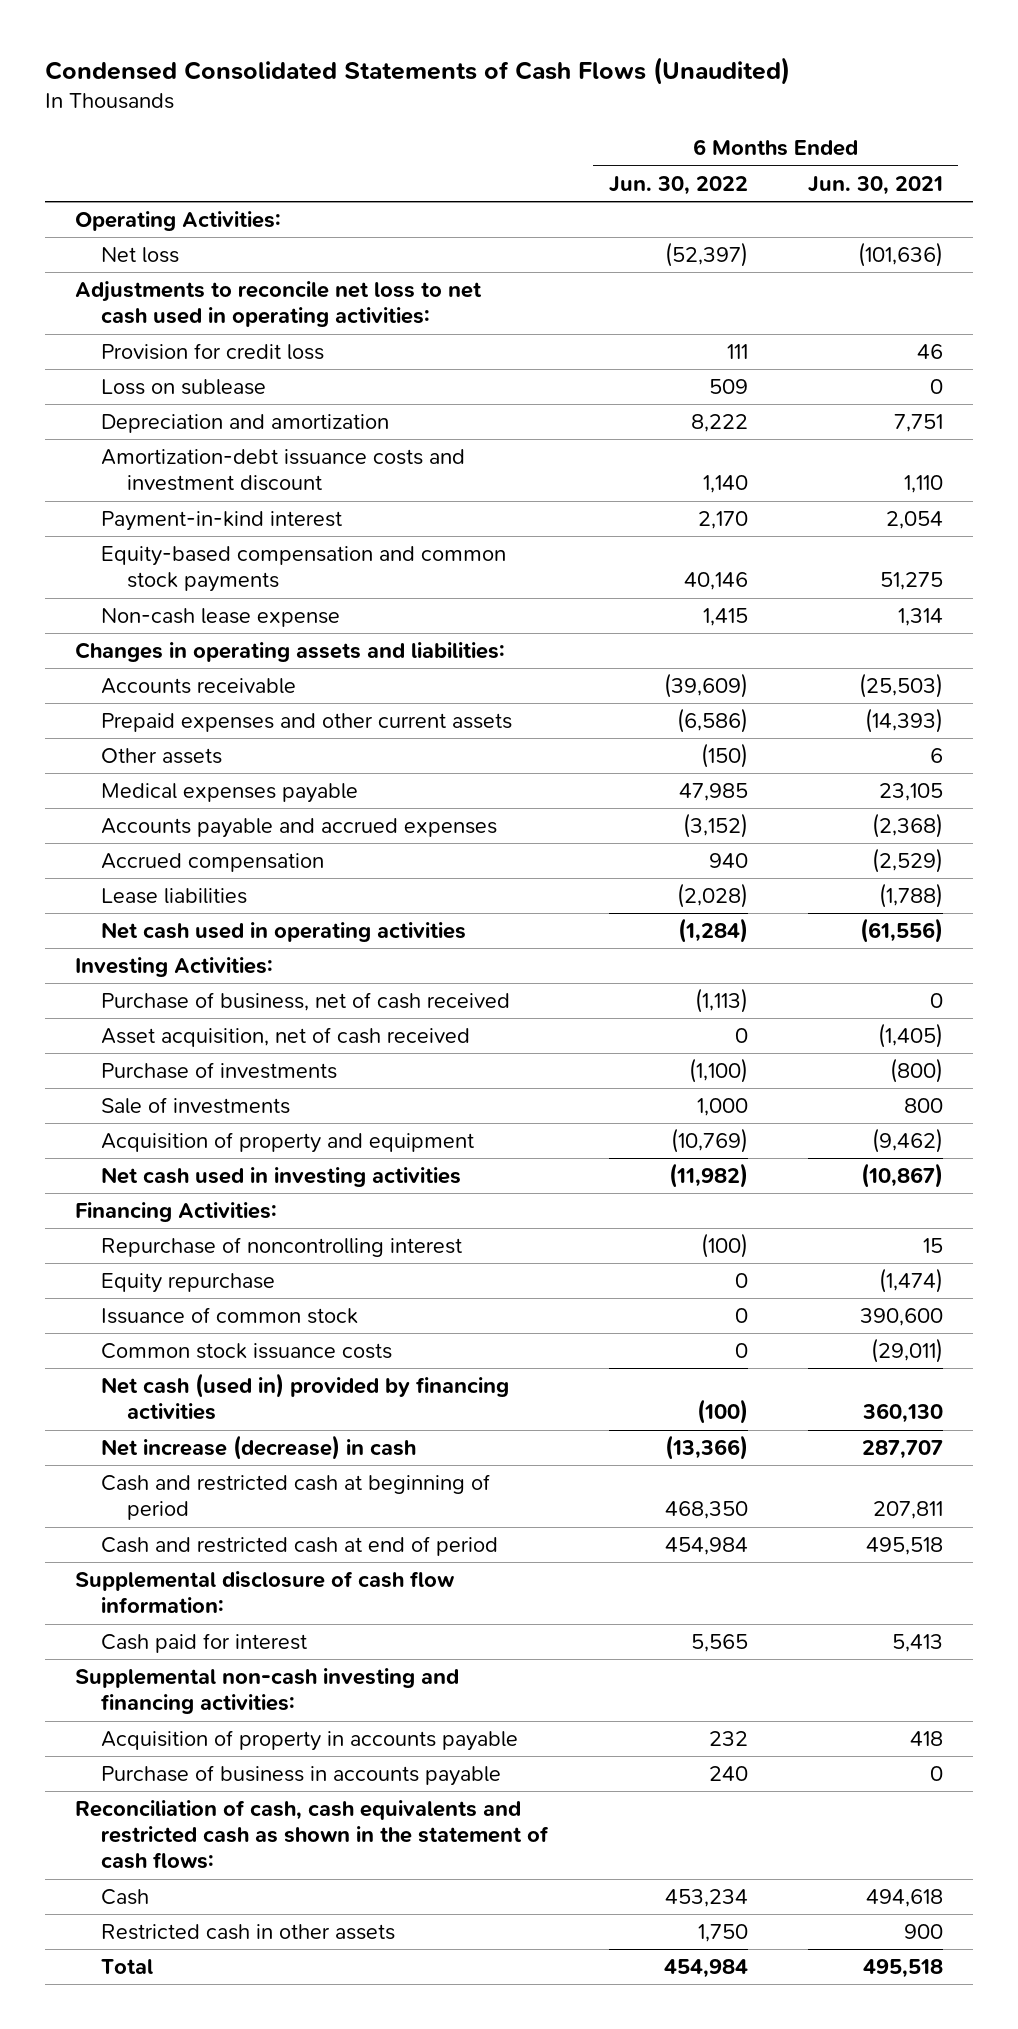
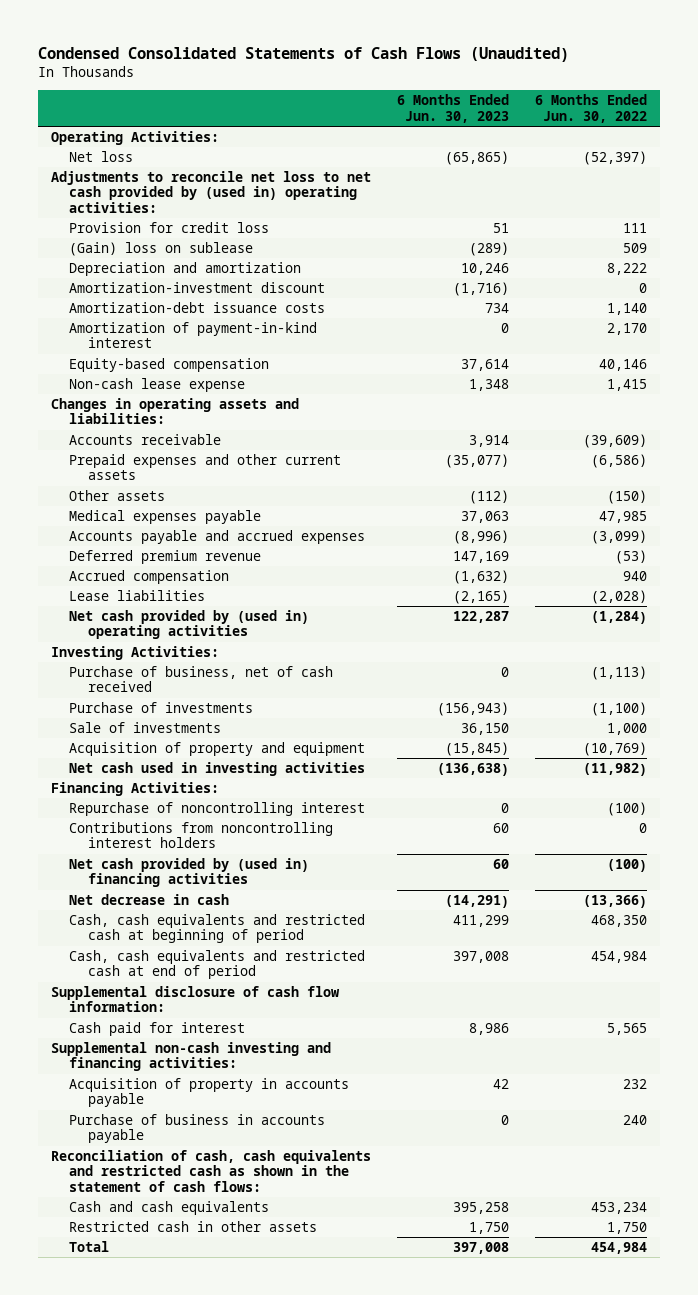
[808,175,944,195] Jun. 30, 2021 -> none
none -> [396,94,509,123] 6 Months Ended Jun. 30, 2023
[75,281,483,328] Adjustments to reconcile net loss to net cash used in operating activities: -> [50,170,371,214] Adjustments to reconcile net loss to net cash provided by (used in) operating activities:
[101,379,267,396] Loss on sublease -> [69,241,254,256] (Gain) loss on sublease
none -> [69,281,326,293] Amortization-investment discount
[101,449,466,492] Amortization-debt issuance costs and investment discount -> [69,301,326,313] Amortization-debt issuance costs
[101,511,343,532] Payment-in-kind interest -> [69,321,318,349] Amortization of payment-in-kind interest
[101,546,507,593] Equity-based compensation and common stock payments -> [69,357,270,372] Equity-based compensation
[682,813,748,839] (3,152) -> [590,529,647,544] (3,099)
none -> [69,549,262,564] Deferred premium revenue
[101,922,467,943] Net cash used in operating activities -> [69,609,310,640] Net cash provided by (used in) operating activities
[101,1027,471,1048] Asset acquisition, net of cash received -> none
[101,1273,276,1294] Equity repurchase -> none
[101,1307,359,1325] Issuance of common stock -> none
[101,1343,393,1360] Common stock issuance costs -> none
none -> [69,821,334,849] Contributions from noncontrolling interest holders
[101,1373,510,1421] Net cash (used in) provided by financing activities -> [69,857,310,888] Net cash provided by (used in) financing activities
[101,1435,417,1461] Net increase (decrease) in cash -> [69,893,230,905] Net decrease in cash
[101,1474,491,1521] Cash and restricted cash at beginning of period -> [69,913,366,944] Cash, cash equivalents and restricted cash at beginning of period
[101,1536,499,1557] Cash and restricted cash at end of period -> [69,949,366,980] Cash, cash equivalents and restricted cash at end of period
[101,1889,150,1906] Cash -> [69,1200,270,1215] Cash and cash equivalents

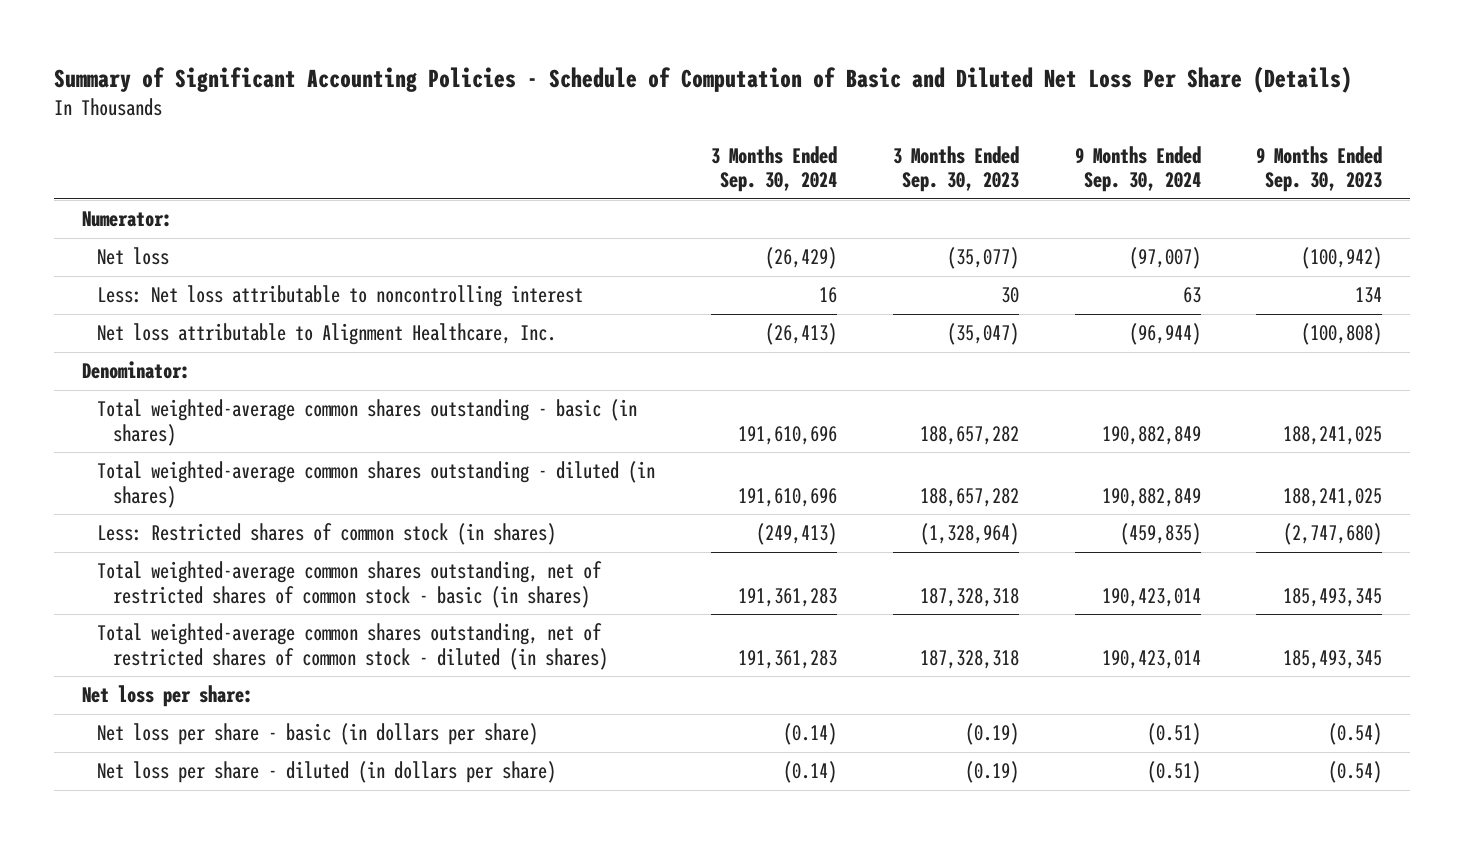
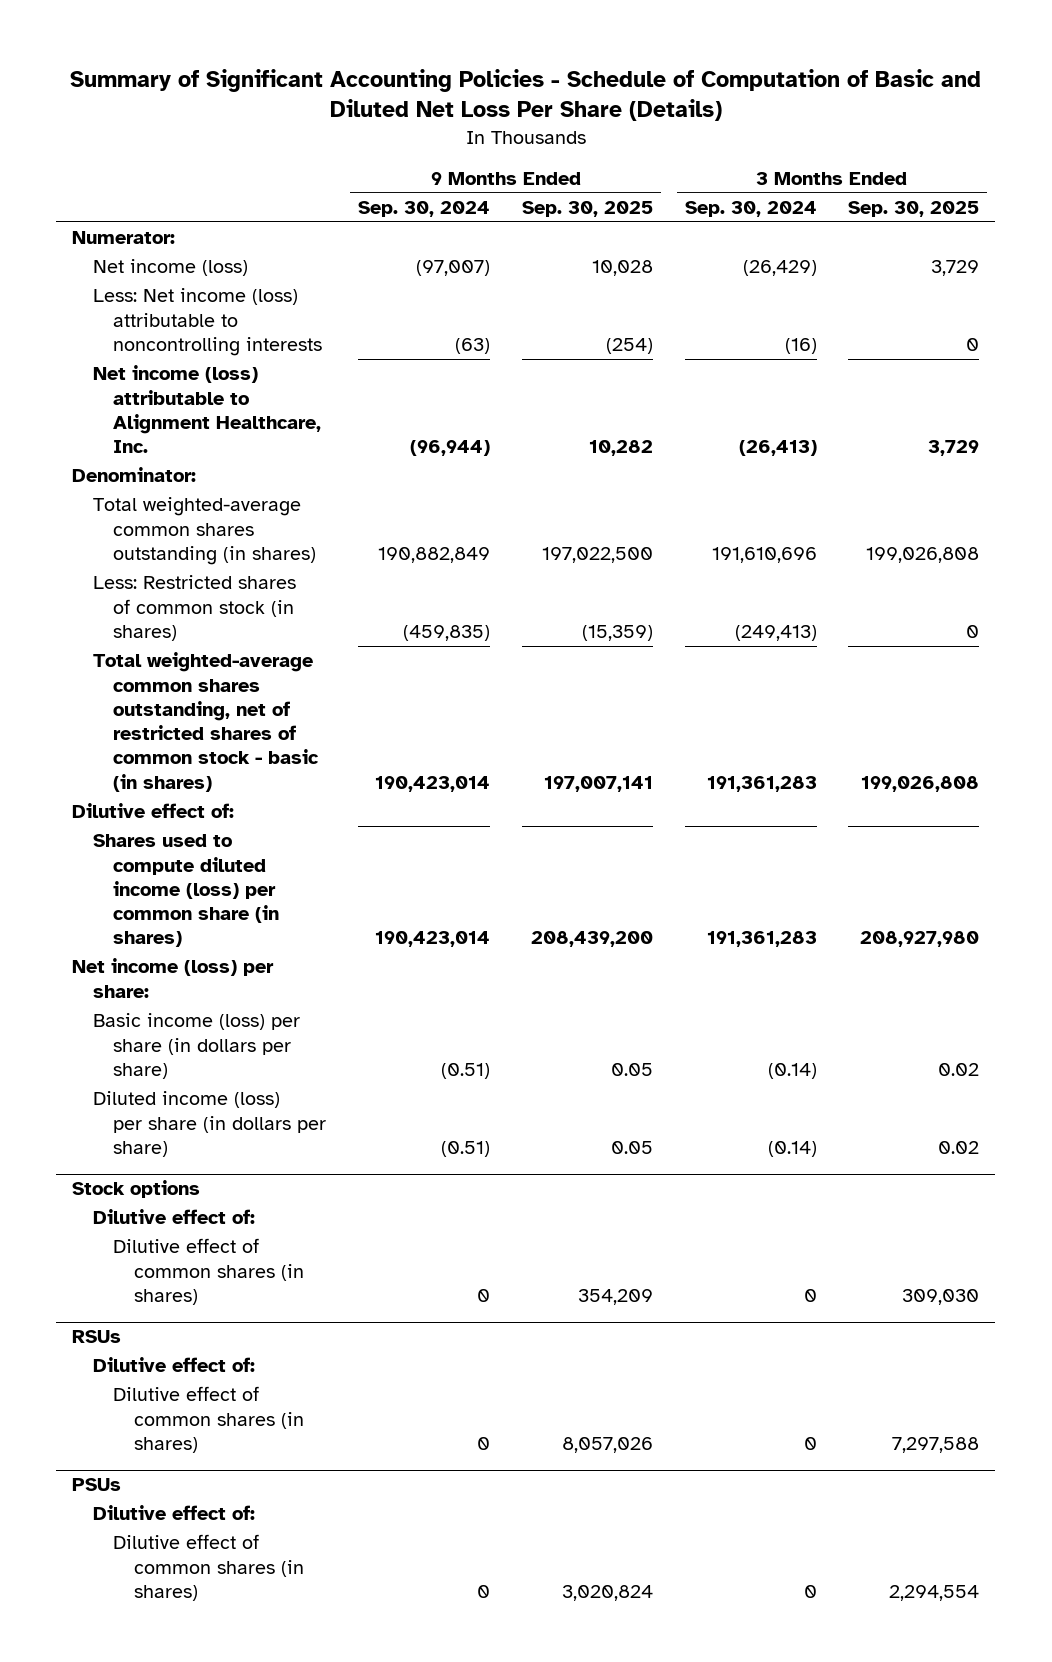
[892,145,1019,193] 3 Months Ended Sep. 30, 2023 -> none
[1256,145,1383,193] 9 Months Ended Sep. 30, 2023 -> none
none -> [521,200,653,217] Sep. 30, 2025
none -> [848,200,980,217] Sep. 30, 2025
[97,247,170,266] Net loss -> [92,259,248,277] Net income (loss)
[97,285,584,308] Less: Net loss attributable to noncontrolling interest -> [92,288,323,356] Less: Net income (loss) attributable to noncontrolling interests
[819,287,838,304] 16 -> [784,337,817,354] (16)
[1182,287,1201,304] 63 -> [455,337,491,354] (63)
[97,323,557,346] Net loss attributable to Alignment Healthcare, Inc. -> [92,365,322,454] Net income (loss) attributable to Alignment Healthcare, Inc.
[97,461,656,508] Total weighted-average common shares outstanding - diluted (in shares) -> none
[97,399,638,446] Total weighted-average common shares outstanding - basic (in shares) -> [92,497,317,565] Total weighted-average common shares outstanding (in shares)
none -> [72,803,235,819] Dilutive effect of:
[97,623,608,670] Total weighted-average common shares outstanding, net of restricted shares of common stock - diluted (in shares) -> [92,834,280,948] Shares used to compute diluted income (loss) per common share (in shares)
[81,685,253,708] Net loss per share: -> [72,958,275,998] Net income (loss) per share:
[97,723,539,746] Net loss per share - basic (in dollars per share) -> [92,1013,300,1079] Basic income (loss) per share (in dollars per share)
[97,761,557,784] Net loss per share - diluted (in dollars per share) -> [92,1091,327,1157] Diluted income (loss) per share (in dollars per share)
none -> [72,1180,201,1199] Stock options
none -> [92,1209,255,1225] Dilutive effect of:
none -> [113,1238,304,1305] Dilutive effect of common shares (in shares)
none -> [72,1330,122,1344] RSUs
none -> [92,1357,255,1373] Dilutive effect of:
none -> [113,1386,304,1453] Dilutive effect of common shares (in shares)
none -> [72,1478,122,1492] PSUs
none -> [92,1505,255,1521] Dilutive effect of:
none -> [113,1534,304,1601] Dilutive effect of common shares (in shares)

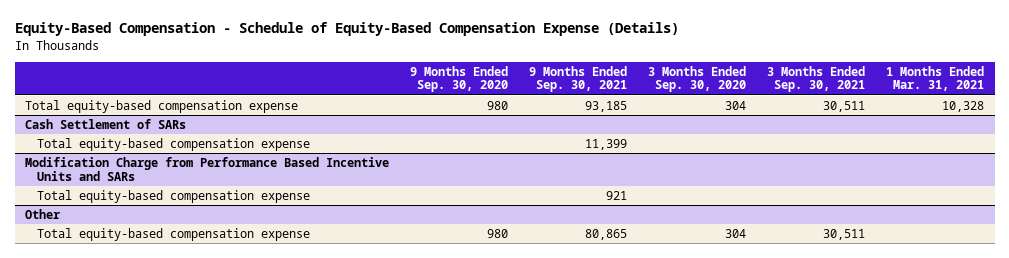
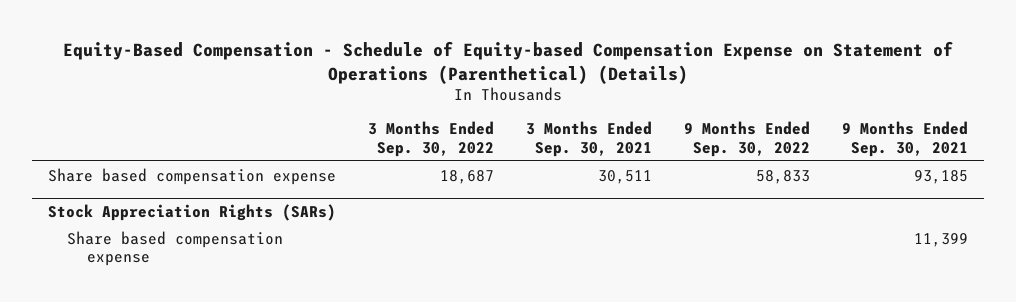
[14,22,679,37] Equity-Based Compensation - Schedule of Equity-Based Compensation Expense (Details) -> [62,40,953,84] Equity-Based Compensation - Schedule of Equity-based Compensation Expense on Statement of Operations (Parenthetical) (Details)
[410,65,509,93] 9 Months Ended Sep. 30, 2020 -> none
[648,65,747,93] 3 Months Ended Sep. 30, 2020 -> none
[886,65,985,92] 1 Months Ended Mar. 31, 2021 -> none
none -> [367,121,494,157] 3 Months Ended Sep. 30, 2022
none -> [683,121,810,157] 9 Months Ended Sep. 30, 2022
[25,156,390,181] Modification Charge from Performance Based Incentive Units and SARs -> none
[37,189,311,203] Total equity-based compensation expense -> none
[25,208,61,219] Other -> none
[37,227,311,241] Total equity-based compensation expense -> none
[25,99,299,113] Total equity-based compensation expense -> [47,167,336,185] Share based compensation expense
[25,118,187,129] Cash Settlement of SARs -> [47,204,336,222] Stock Appreciation Rights (SARs)
[37,137,311,151] Total equity-based compensation expense -> [67,230,284,267] Share based compensation expense

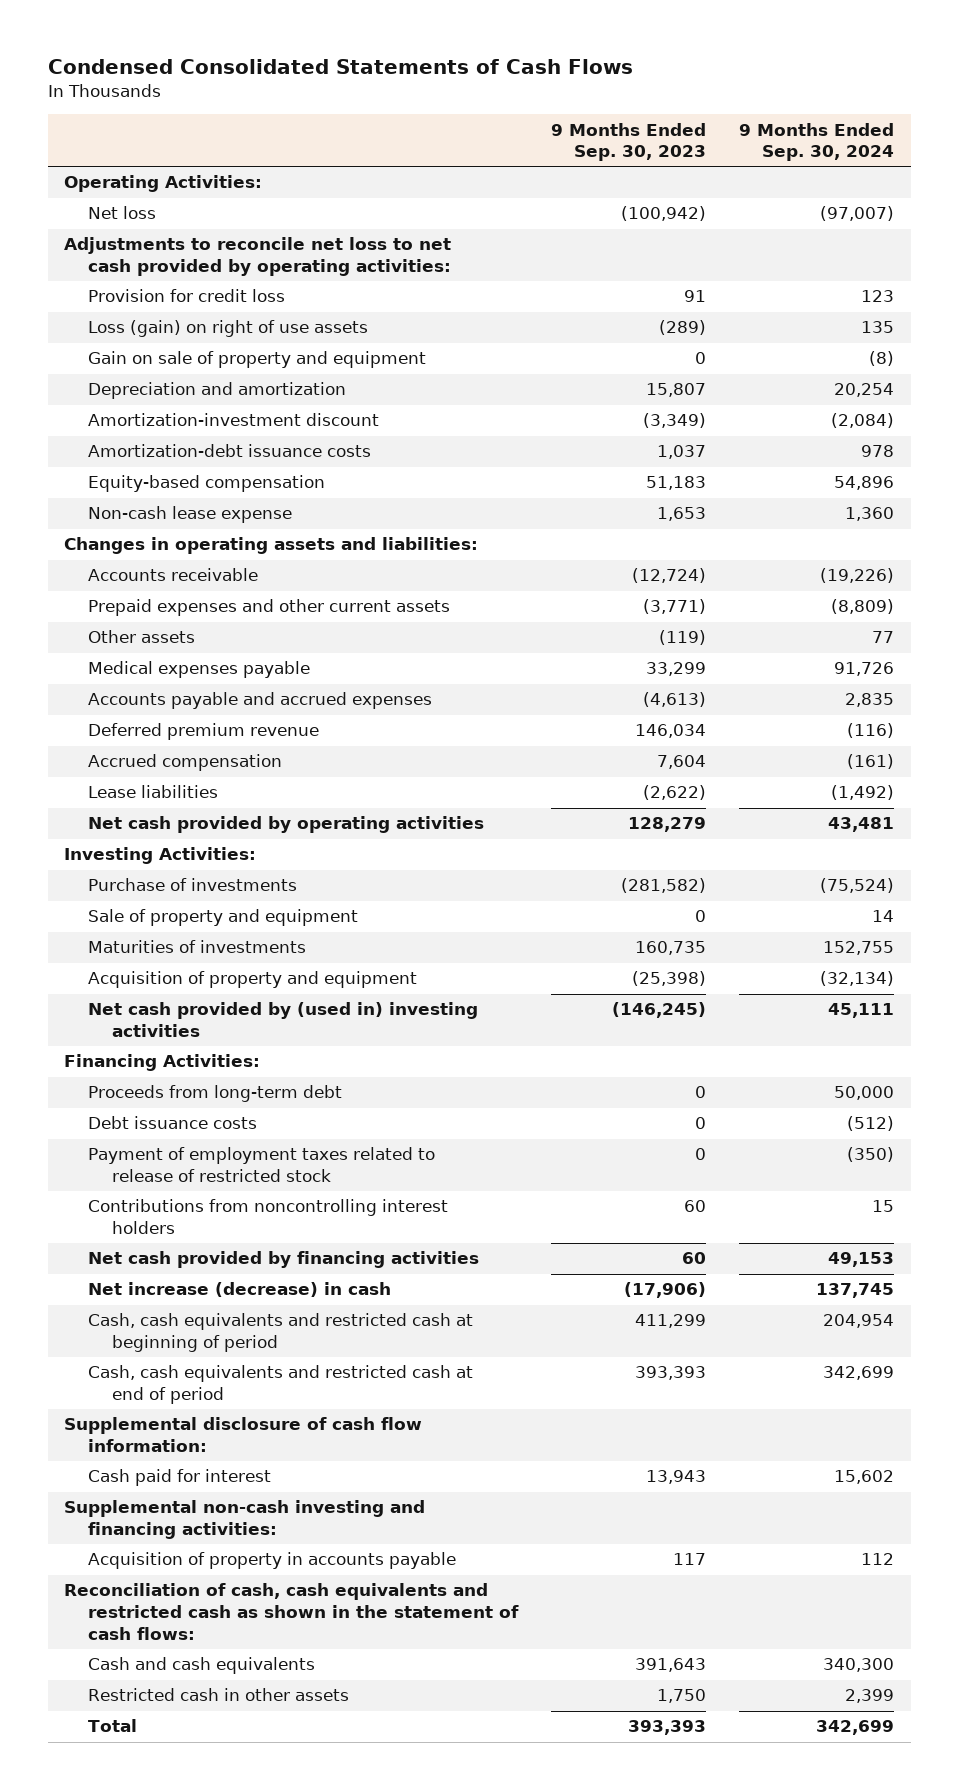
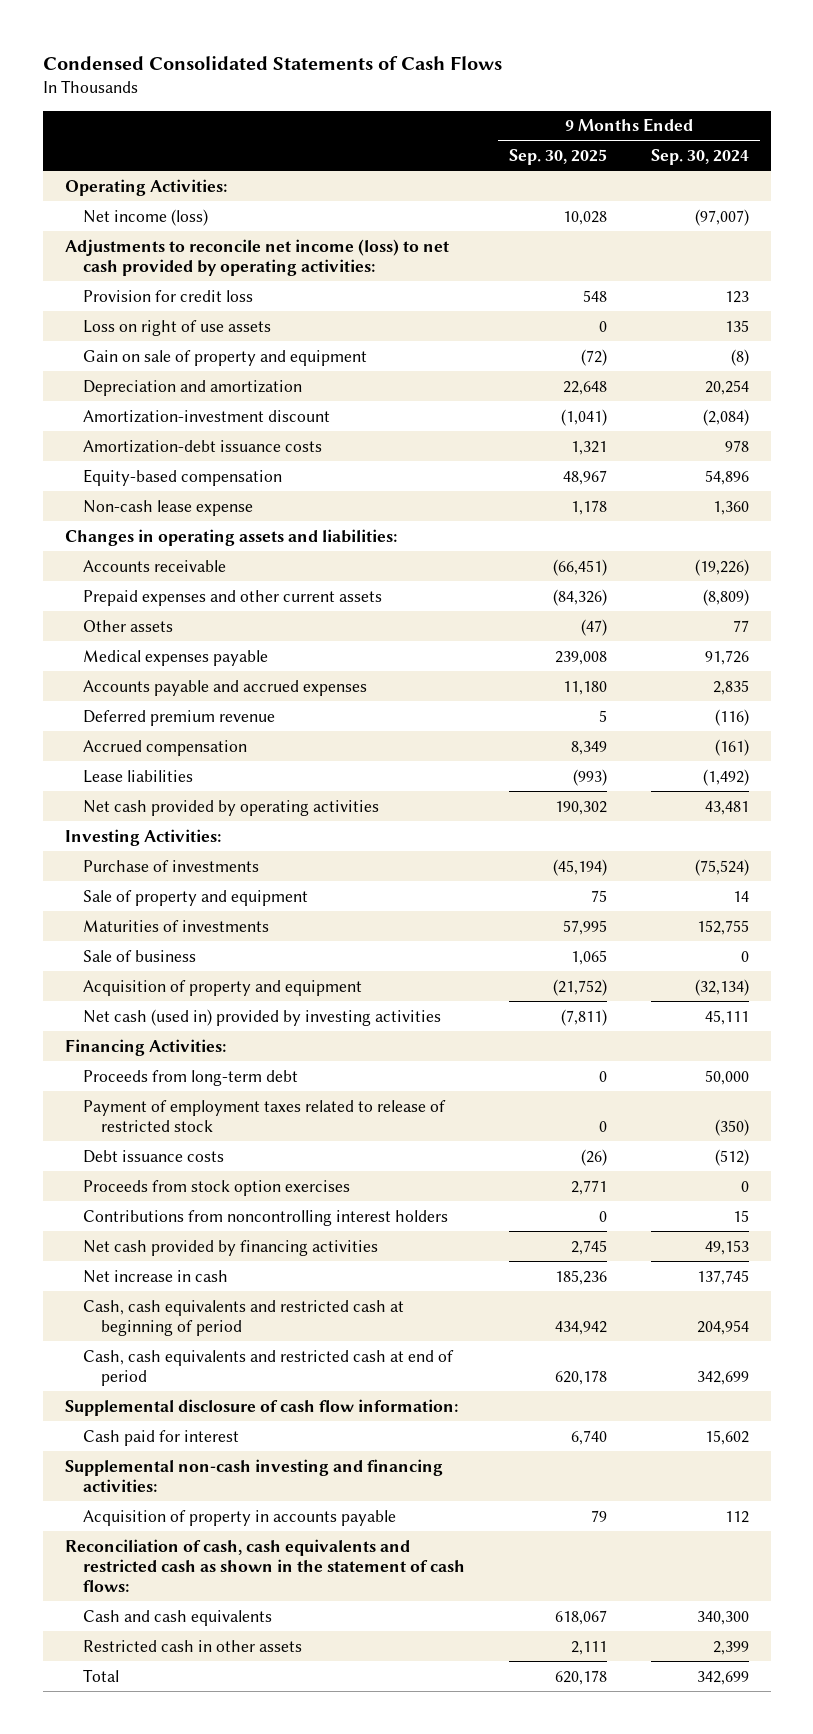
[551,122,707,162] 9 Months Ended Sep. 30, 2023 -> none
none -> [508,148,607,165] Sep. 30, 2025
[88,206,157,220] Net loss -> [82,208,208,226] Net income (loss)
[64,237,452,277] Adjustments to reconcile net loss to net cash provided by operating activities: -> [64,238,449,276] Adjustments to reconcile net income (loss) to net cash provided by operating activities:
[88,320,369,338] Loss (gain) on right of use assets -> [82,319,271,336] Loss on right of use assets
none -> [82,949,196,962] Sale of business
[88,1002,479,1038] Net cash provided by (used in) investing activities -> [82,1008,441,1026] Net cash (used in) provided by investing activities
[88,1116,258,1130] Debt issuance costs -> [82,1149,224,1163] Debt issuance costs
none -> [82,1179,350,1196] Proceeds from stock option exercises
[88,1282,392,1298] Net increase (decrease) in cash -> [82,1269,228,1283] Net increase in cash

